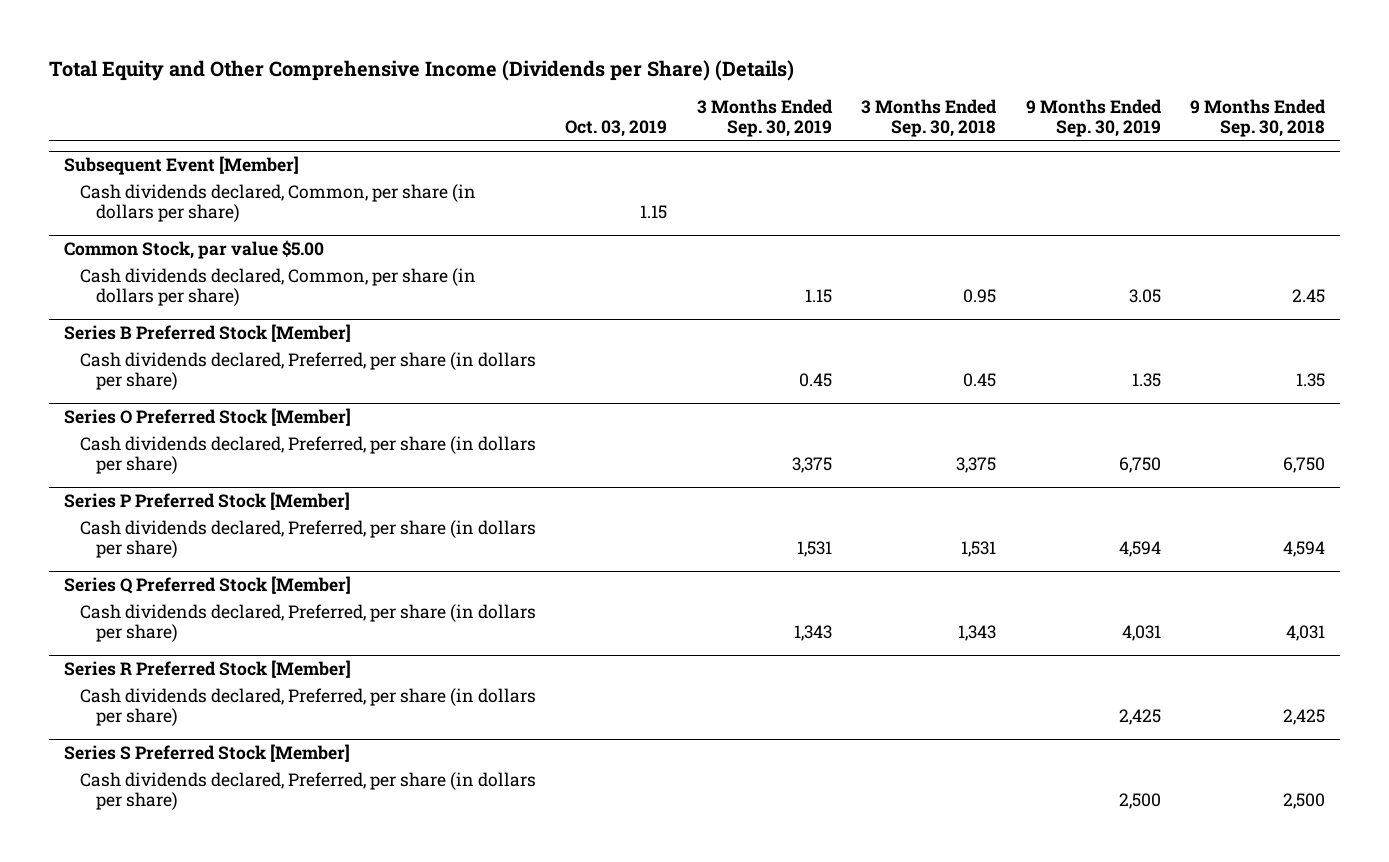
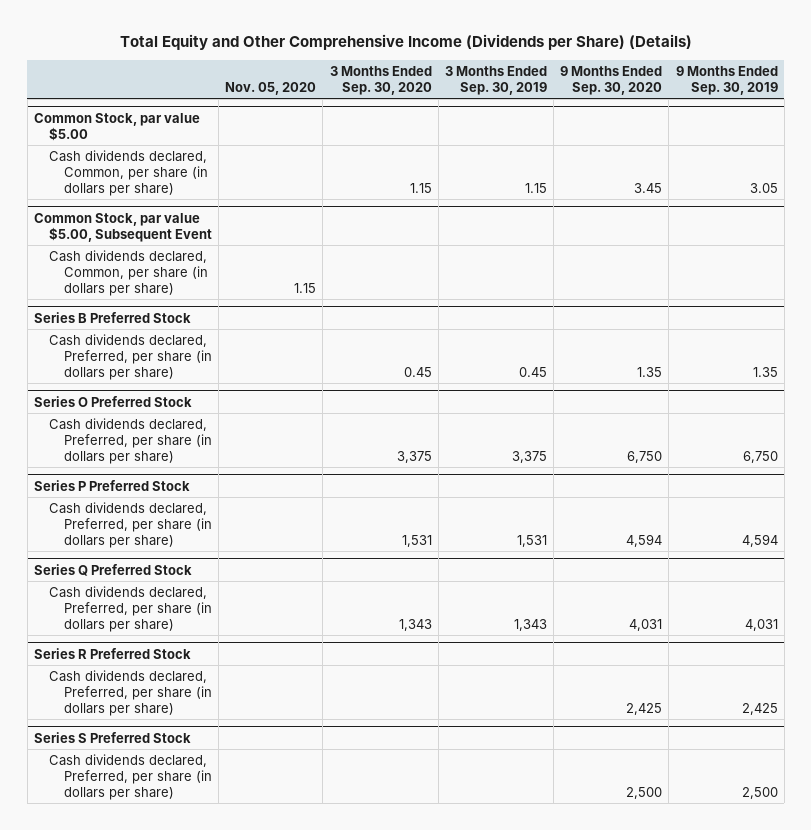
[565,119,668,137] Oct. 03, 2019 -> none
[861,98,998,137] 3 Months Ended Sep. 30, 2018 -> none
[1190,98,1327,137] 9 Months Ended Sep. 30, 2018 -> none
none -> [225,81,317,95] Nov. 05, 2020
none -> [329,65,432,95] 3 Months Ended Sep. 30, 2020
none -> [560,65,663,95] 9 Months Ended Sep. 30, 2020
[63,155,299,175] Subsequent Event [Member] -> none
[79,183,476,222] Cash dividends declared, Common, per share (in dollars per share) -> none
none -> [33,212,212,242] Common Stock, par value $5.00, Subsequent Event
none -> [48,249,208,296] Cash dividends declared, Common, per share (in dollars per share)
[63,323,351,342] Series B Preferred Stock [Member] -> [33,311,191,323] Series B Preferred Stock
[63,407,351,426] Series O Preferred Stock [Member] -> [33,395,192,407] Series O Preferred Stock
[63,491,350,510] Series P Preferred Stock [Member] -> [33,479,190,491] Series P Preferred Stock
[63,575,351,594] Series Q Preferred Stock [Member] -> [33,563,192,576] Series Q Preferred Stock
[63,659,351,678] Series R Preferred Stock [Member] -> [33,647,191,659] Series R Preferred Stock
[63,743,350,762] Series S Preferred Stock [Member] -> [33,731,191,743] Series S Preferred Stock

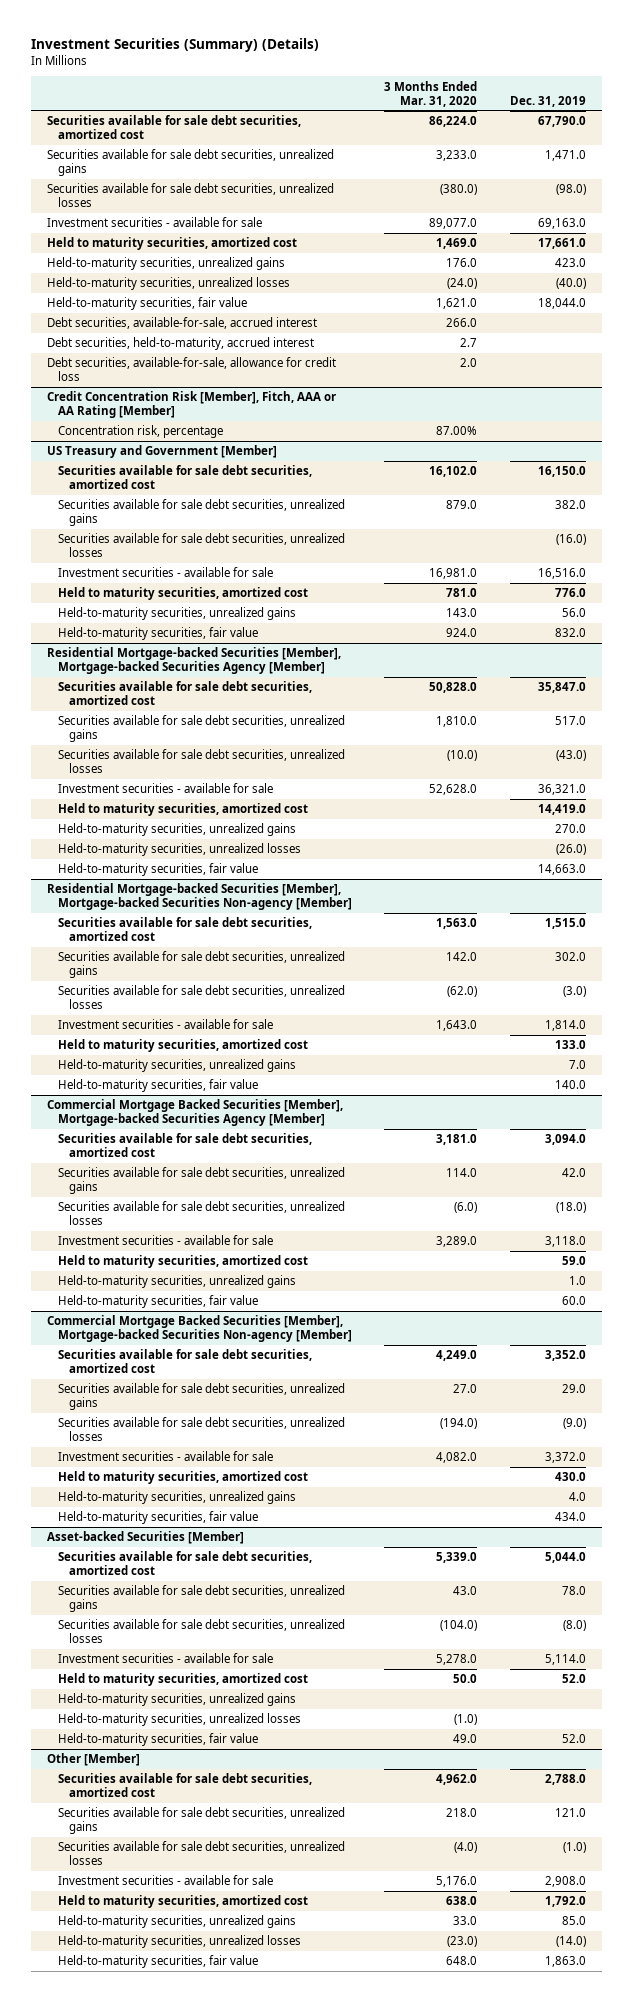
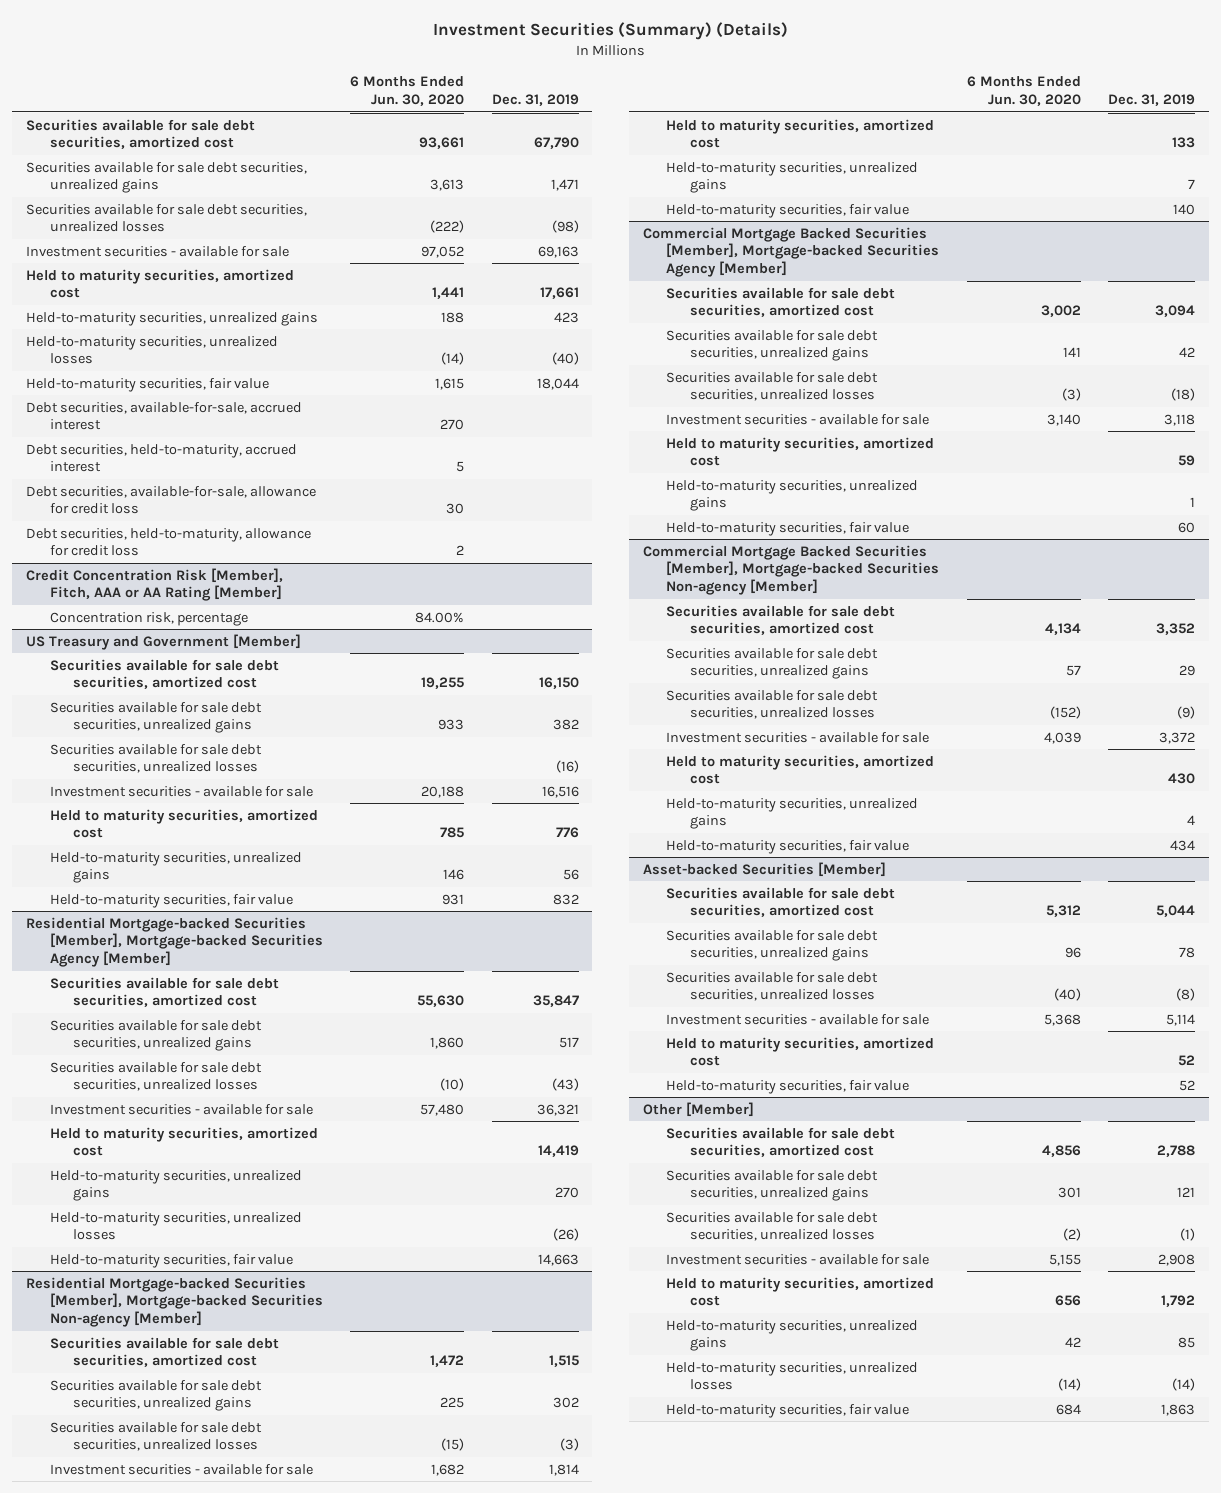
[384,80,478,107] 3 Months Ended Mar. 31, 2020 -> none
none -> [350,76,465,107] 6 Months Ended Jun. 30, 2020
[538,116,587,128] 67,790.0 -> [533,137,579,150] 67,790
[545,150,587,162] 1,471.0 -> [550,179,579,192] 1,471
[556,184,587,196] (98.0) -> [551,220,579,234] (98)
[538,218,587,230] 69,163.0 -> [537,245,579,258] 69,163
[538,238,587,250] 17,661.0 -> [539,287,579,300] 17,661
[555,258,587,268] 423.0 -> [553,311,579,323] 423
[556,278,587,290] (40.0) -> [551,352,579,366] (40)
[538,298,587,310] 18,044.0 -> [536,377,579,390] 18,044
none -> [26,527,312,557] Debt securities, held-to-maturity, allowance for credit loss
[538,466,587,478] 16,150.0 -> [538,677,579,690] 16,150
[555,500,587,510] 382.0 -> [552,719,579,731] 382
[556,534,587,546] (16.0) -> [555,760,579,774] (16)
[538,568,587,580] 16,516.0 -> [541,785,579,798] 16,516
[555,588,587,598] 776.0 -> [555,827,579,839] 776
[562,608,587,618] 56.0 -> [562,869,579,881] 56
[555,628,587,638] 832.0 -> [552,893,579,905] 832
[538,682,587,694] 35,847.0 -> [532,995,579,1008] 35,847
[555,716,587,726] 517.0 -> [558,1037,579,1049] 517
[556,750,587,762] (43.0) -> [551,1078,579,1092] (43)
[538,784,587,796] 36,321.0 -> [536,1103,579,1116] 36,321
[538,804,587,816] 14,419.0 -> [537,1145,579,1158] 14,419
[555,824,587,834] 270.0 -> [554,1187,579,1199] 270
[556,844,587,856] (26.0) -> [552,1228,579,1242] (26)
[538,864,587,876] 14,663.0 -> [537,1253,579,1266] 14,663
[545,918,587,930] 1,515.0 -> [548,1355,579,1368] 1,515
[555,952,587,962] 302.0 -> [552,1397,579,1409] 302
[563,986,587,998] (3.0) -> [559,1438,579,1452] (3)
[545,1020,587,1032] 1,814.0 -> [548,1463,579,1476] 1,814
[555,1040,587,1050] 133.0 -> [1172,137,1196,149] 133
[569,1060,587,1070] 7.0 -> [1188,179,1196,190] 7
[555,1080,587,1090] 140.0 -> [1173,203,1196,215] 140
[545,1134,587,1146] 3,094.0 -> [1155,305,1196,318] 3,094
[562,1168,587,1178] 42.0 -> [1179,347,1196,358] 42
[556,1202,587,1214] (18.0) -> [1171,388,1196,402] (18)
[545,1236,587,1248] 3,118.0 -> [1164,413,1196,426] 3,118
[562,1256,587,1266] 59.0 -> [1178,455,1196,467] 59
[569,1276,587,1286] 1.0 -> [1190,497,1196,508] 1
[562,1296,587,1306] 60.0 -> [1178,521,1196,533] 60
[545,1350,587,1362] 3,352.0 -> [1156,623,1196,636] 3,352
[562,1384,587,1394] 29.0 -> [1179,665,1196,677] 29
[563,1418,587,1430] (9.0) -> [1177,706,1196,720] (9)
[545,1452,587,1464] 3,372.0 -> [1159,731,1196,744] 3,372
[555,1472,587,1482] 430.0 -> [1168,773,1196,785] 430
[569,1492,587,1502] 4.0 -> [1187,815,1196,826] 4
[555,1512,587,1522] 434.0 -> [1170,839,1196,851] 434
[57,1693,296,1707] Held-to-maturity securities, unrealized gains -> none
[57,1713,301,1727] Held-to-maturity securities, unrealized losses -> none
[545,1552,587,1564] 5,044.0 -> [1156,905,1196,918] 5,044
[562,1586,587,1596] 78.0 -> [1179,947,1196,959] 78
[563,1620,587,1632] (8.0) -> [1176,988,1196,1002] (8)
[545,1654,587,1666] 5,114.0 -> [1166,1013,1196,1026] 5,114
[562,1674,587,1684] 52.0 -> [1178,1055,1196,1067] 52
[562,1734,587,1744] 52.0 -> [1179,1079,1196,1091] 52
[545,1774,587,1786] 2,788.0 -> [1157,1145,1196,1158] 2,788
[555,1808,587,1818] 121.0 -> [1177,1187,1196,1198] 121
[563,1842,587,1854] (1.0) -> [1180,1228,1196,1242] (1)
[545,1876,587,1888] 2,908.0 -> [1158,1253,1196,1266] 2,908
[545,1896,587,1908] 1,792.0 -> [1161,1295,1196,1308] 1,792
[562,1916,587,1926] 85.0 -> [1178,1337,1196,1349] 85
[556,1936,587,1948] (14.0) -> [1172,1378,1196,1392] (14)
[545,1956,587,1968] 1,863.0 -> [1161,1403,1196,1416] 1,863

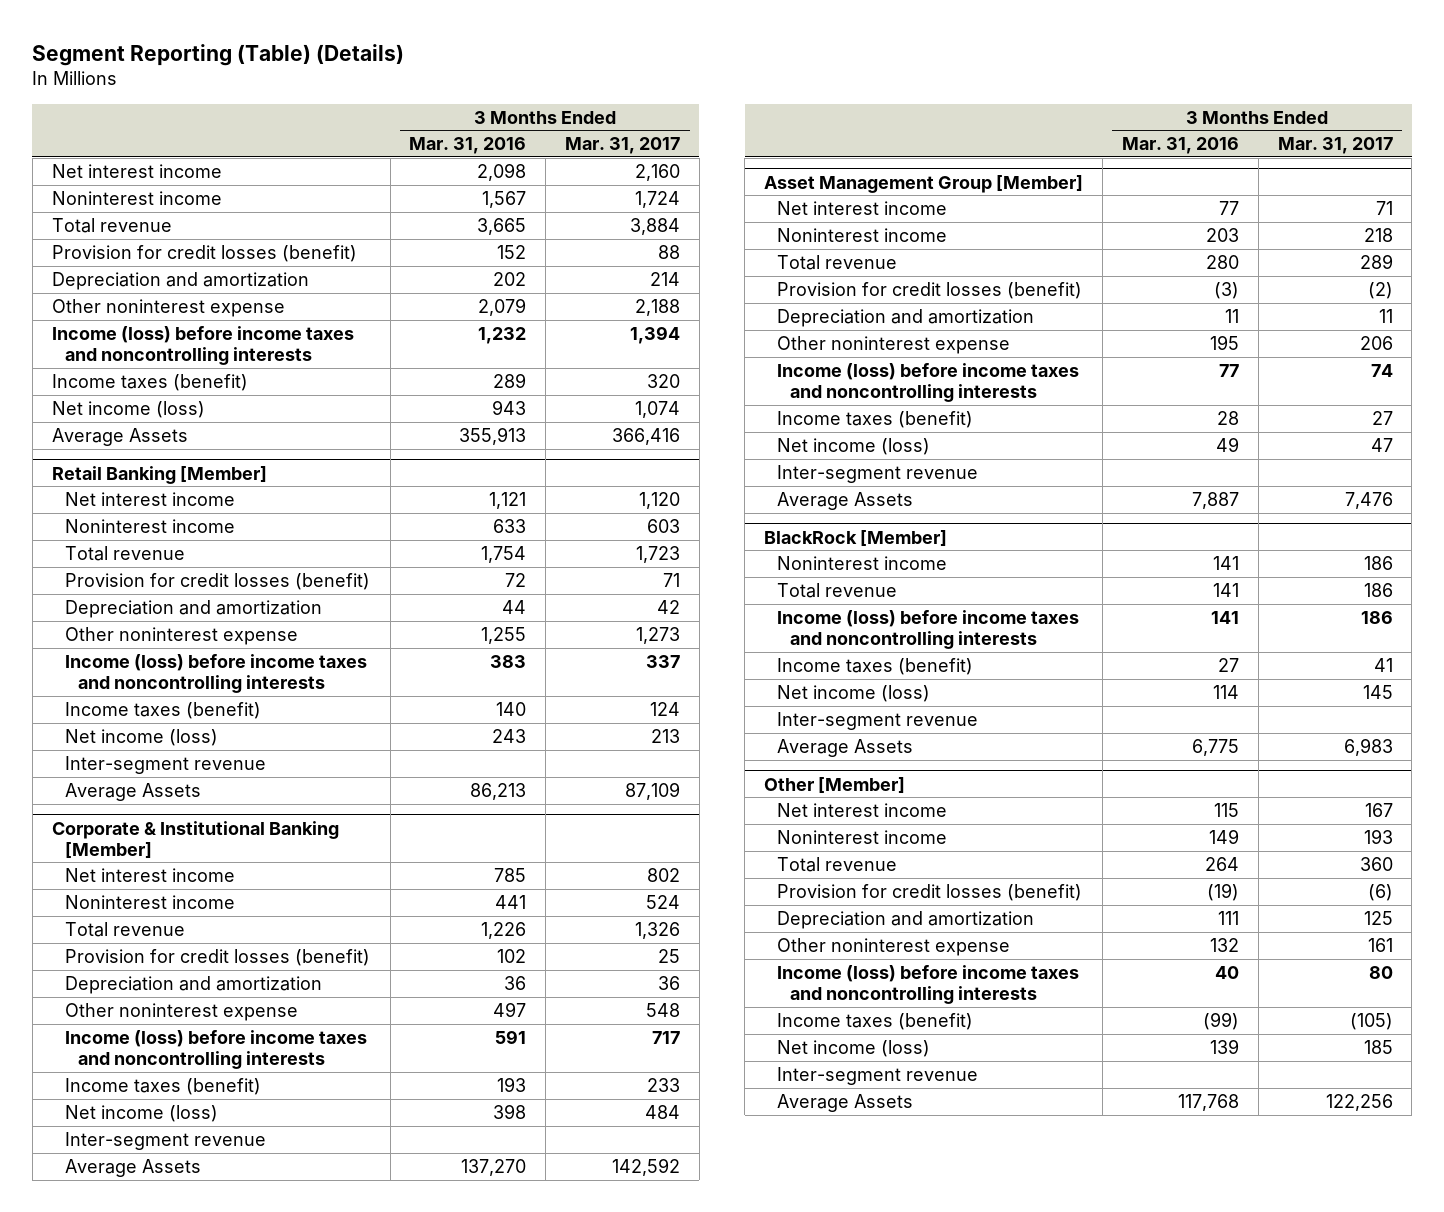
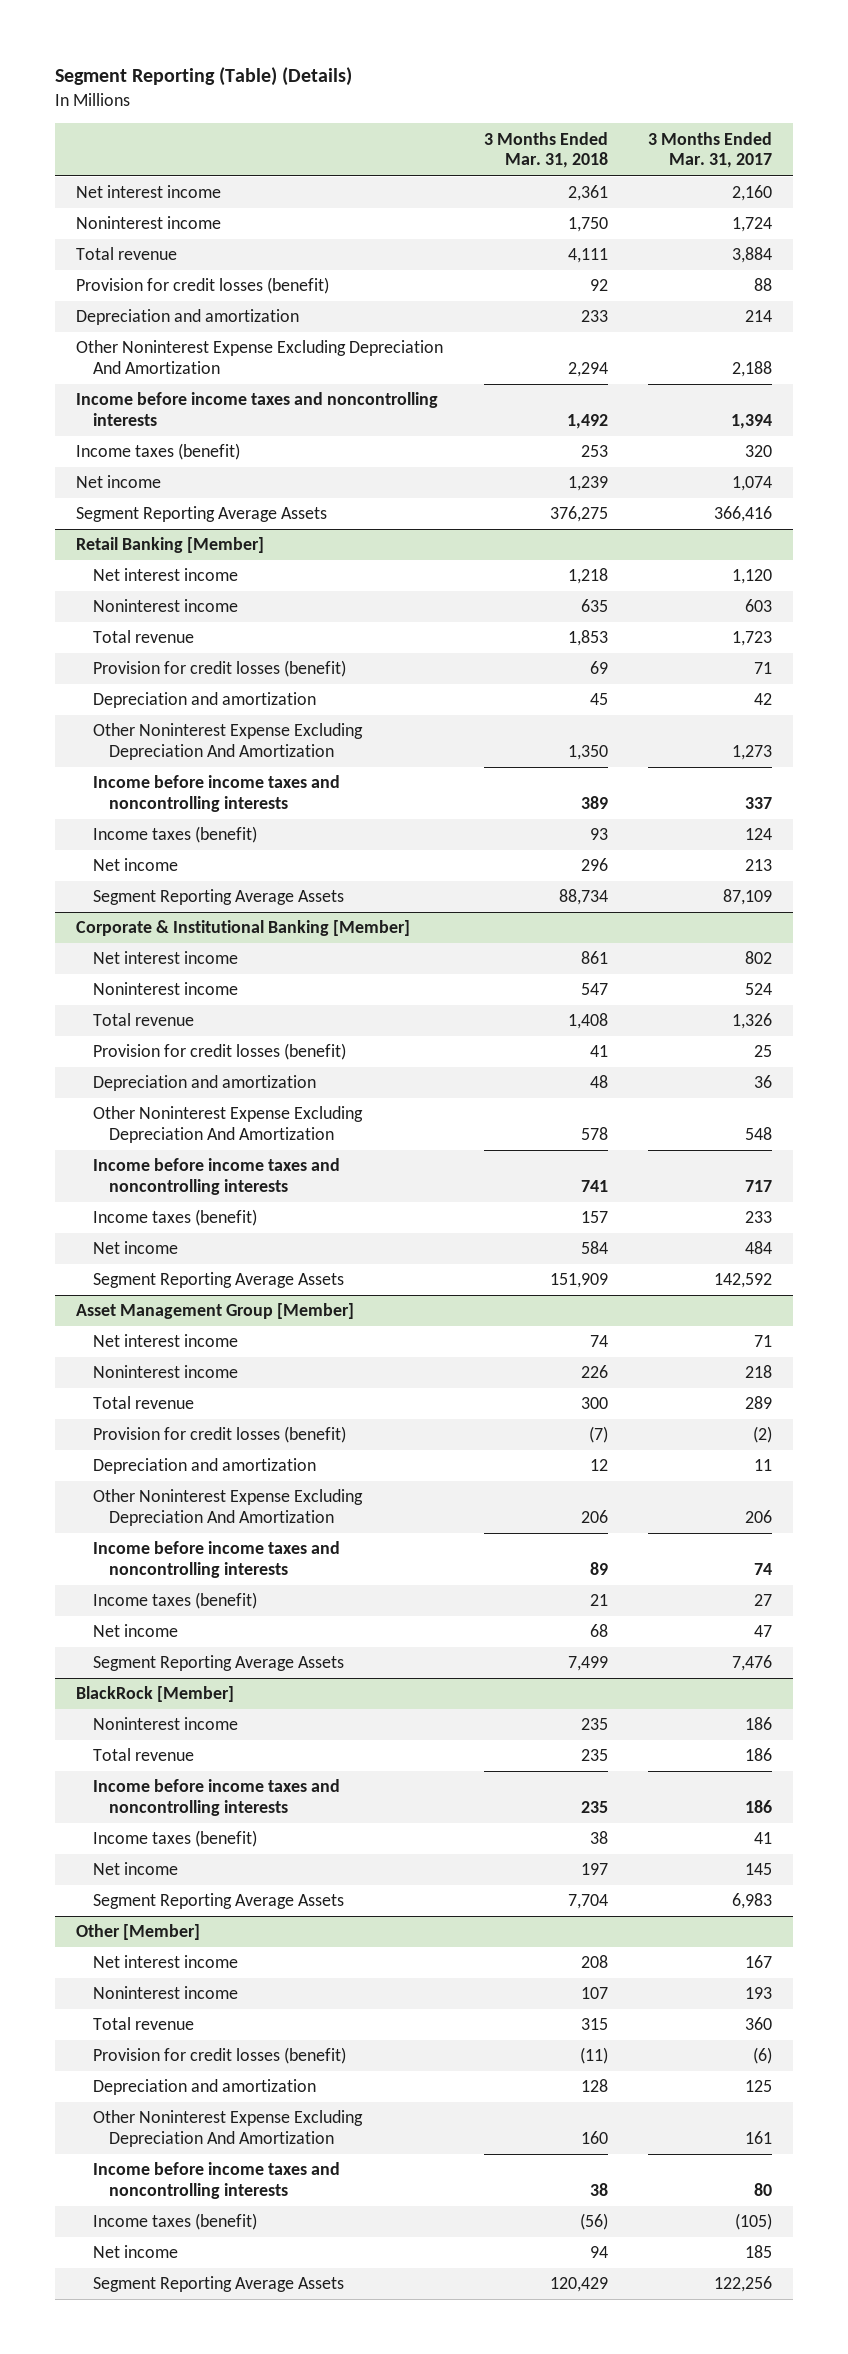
[409,137,527,155] Mar. 31, 2016 -> none
none -> [483,131,608,169] 3 Months Ended Mar. 31, 2018
[51,298,285,317] Other noninterest expense -> [75,340,443,375] Other Noninterest Expense Excluding Depreciation And Amortization
[51,325,354,366] Income (loss) before income taxes and noncontrolling interests -> [75,392,438,427] Income before income taxes and noncontrolling interests
[51,400,205,418] Net income (loss) -> [75,475,161,489] Net income
[51,427,188,446] Average Assets -> [75,506,327,523] Segment Reporting Average Assets
[64,626,298,645] Other noninterest expense -> [92,723,363,761] Other Noninterest Expense Excluding Depreciation And Amortization
[64,653,367,694] Income (loss) before income taxes and noncontrolling interests -> [92,775,340,813] Income before income taxes and noncontrolling interests
[64,755,266,774] Inter-segment revenue -> none
[64,728,218,746] Net income (loss) -> [92,858,178,872] Net income
[64,782,201,801] Average Assets -> [92,889,344,906] Segment Reporting Average Assets
[64,1002,298,1021] Other noninterest expense -> [92,1106,363,1144] Other Noninterest Expense Excluding Depreciation And Amortization
[64,1029,367,1070] Income (loss) before income taxes and noncontrolling interests -> [92,1158,340,1196] Income before income taxes and noncontrolling interests
[64,1131,266,1150] Inter-segment revenue -> none
[64,1104,218,1122] Net income (loss) -> [92,1241,178,1255] Net income
[64,1158,201,1177] Average Assets -> [92,1272,344,1289] Segment Reporting Average Assets
[777,335,1011,354] Other noninterest expense -> [92,1489,363,1527] Other Noninterest Expense Excluding Depreciation And Amortization
[777,362,1080,403] Income (loss) before income taxes and noncontrolling interests -> [92,1541,340,1579] Income before income taxes and noncontrolling interests
[777,464,979,483] Inter-segment revenue -> none
[777,437,931,455] Net income (loss) -> [92,1624,178,1638] Net income
[777,491,914,510] Average Assets -> [92,1655,344,1672] Segment Reporting Average Assets
[777,609,1080,650] Income (loss) before income taxes and noncontrolling interests -> [92,1779,340,1817] Income before income taxes and noncontrolling interests
[777,711,979,730] Inter-segment revenue -> none
[777,684,931,702] Net income (loss) -> [92,1862,178,1876] Net income
[777,738,914,757] Average Assets -> [92,1893,344,1910] Segment Reporting Average Assets
[777,937,1011,956] Other noninterest expense -> [92,2110,363,2148] Other Noninterest Expense Excluding Depreciation And Amortization
[777,964,1080,1005] Income (loss) before income taxes and noncontrolling interests -> [92,2162,340,2200] Income before income taxes and noncontrolling interests
[777,1066,979,1085] Inter-segment revenue -> none
[777,1039,931,1057] Net income (loss) -> [92,2245,178,2259] Net income
[777,1093,914,1112] Average Assets -> [92,2276,344,2293] Segment Reporting Average Assets

